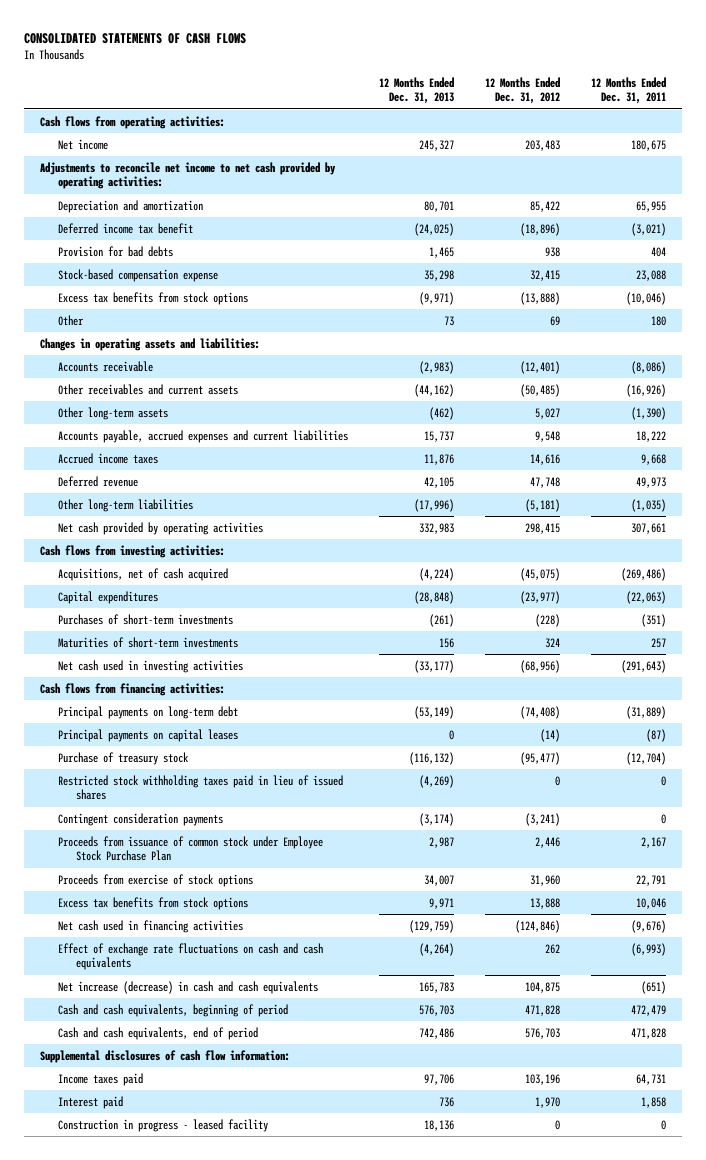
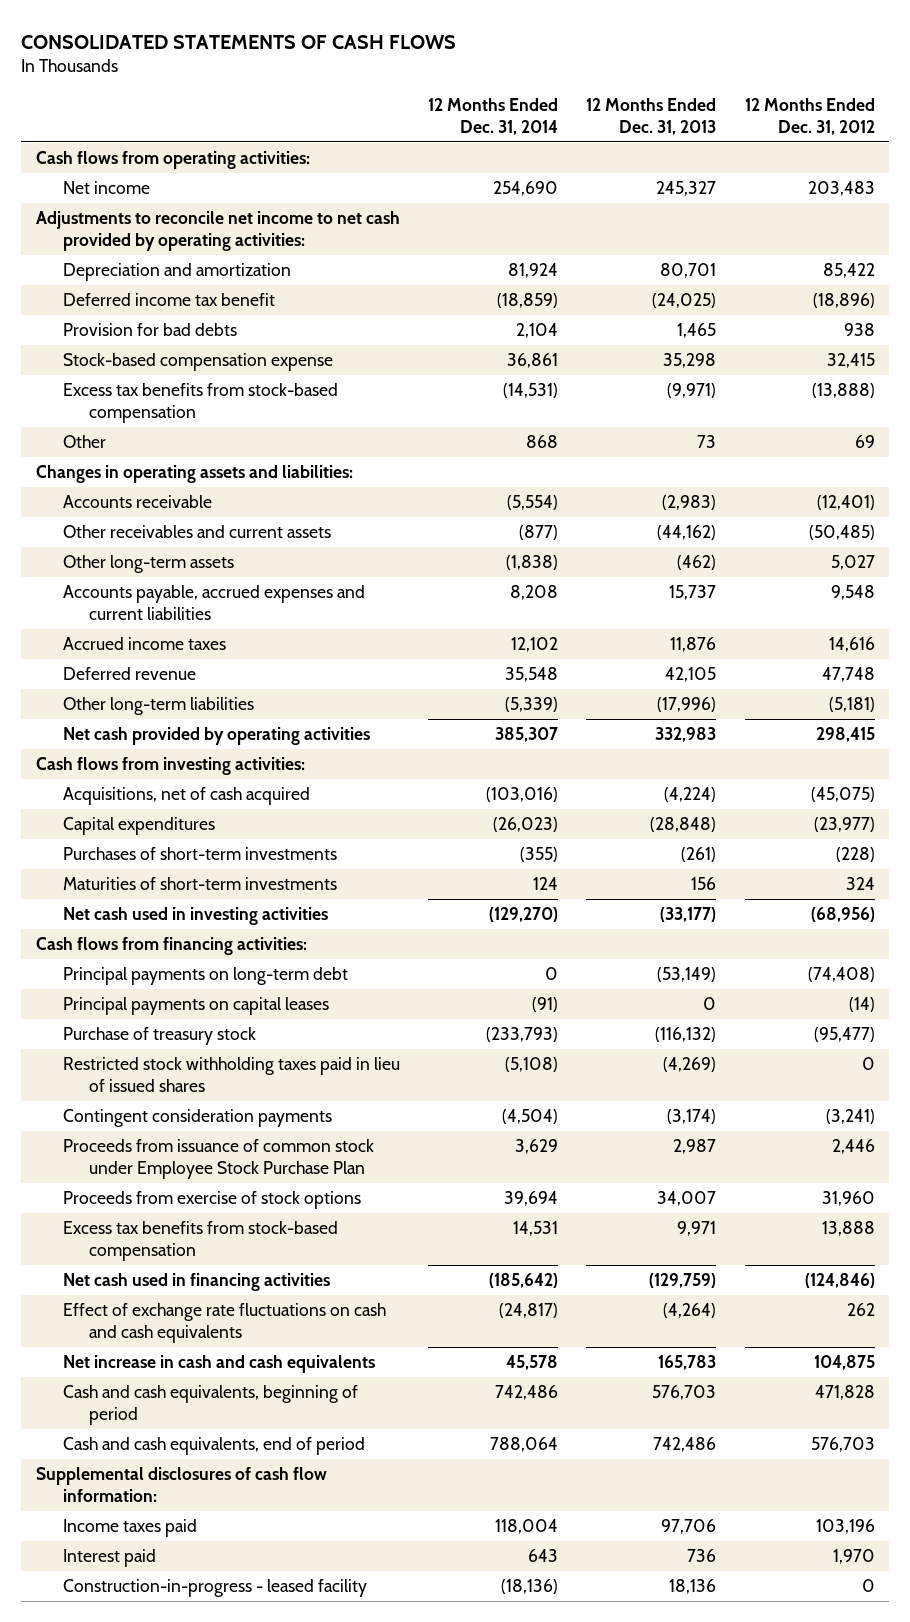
[591,76,667,105] 12 Months Ended Dec. 31, 2011 -> none
none -> [428,98,559,135] 12 Months Ended Dec. 31, 2014
[58,291,249,305] Excess tax benefits from stock options -> [62,383,338,423] Excess tax benefits from stock-based compensation
[58,896,249,910] Excess tax benefits from stock options -> [62,1221,338,1261] Excess tax benefits from stock-based compensation
[58,980,319,994] Net increase (decrease) in cash and cash equivalents -> [62,1355,375,1374] Net increase in cash and cash equivalents
[58,1118,269,1132] Construction in progress - leased facility -> [62,1579,367,1598] Construction-in-progress - leased facility

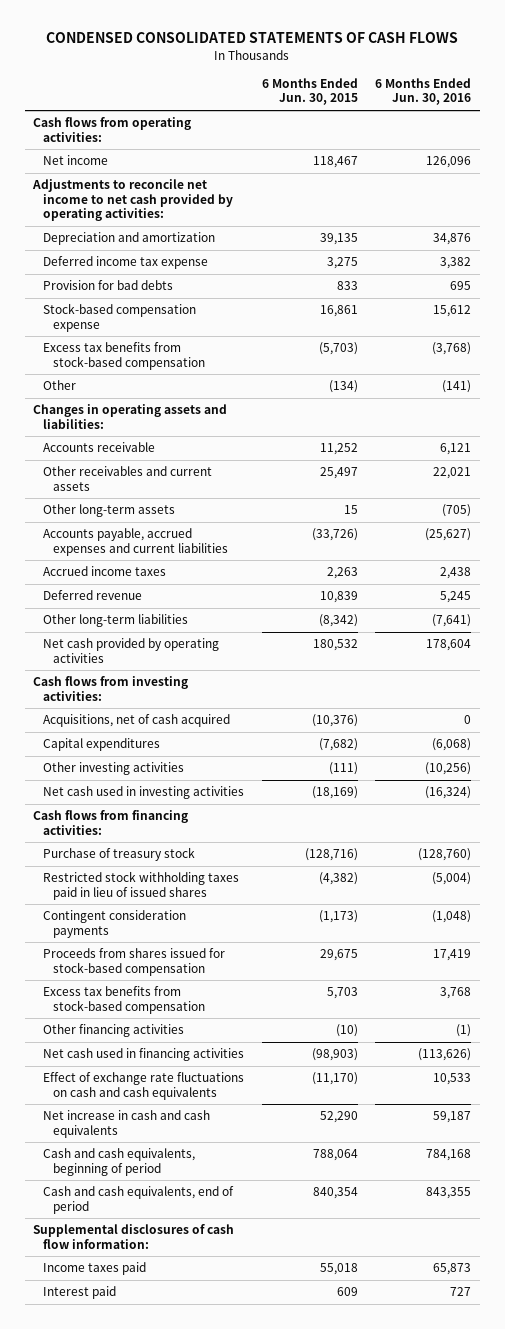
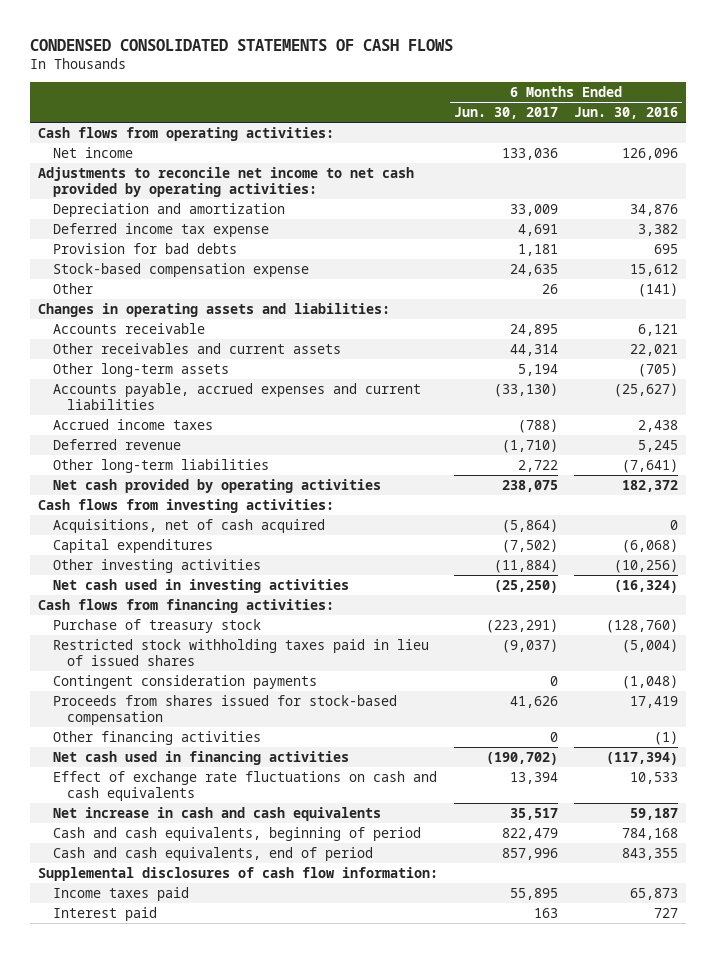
[261,78,358,106] 6 Months Ended Jun. 30, 2015 -> none
none -> [454,106,559,119] Jun. 30, 2017
[43,342,205,370] Excess tax benefits from stock-based compensation -> none
[426,639,472,652] 178,604 -> [622,479,679,492] 182,372
[43,986,205,1014] Excess tax benefits from stock-based compensation -> none
[418,1048,472,1062] (113,626) -> [606,751,679,765] (117,394)

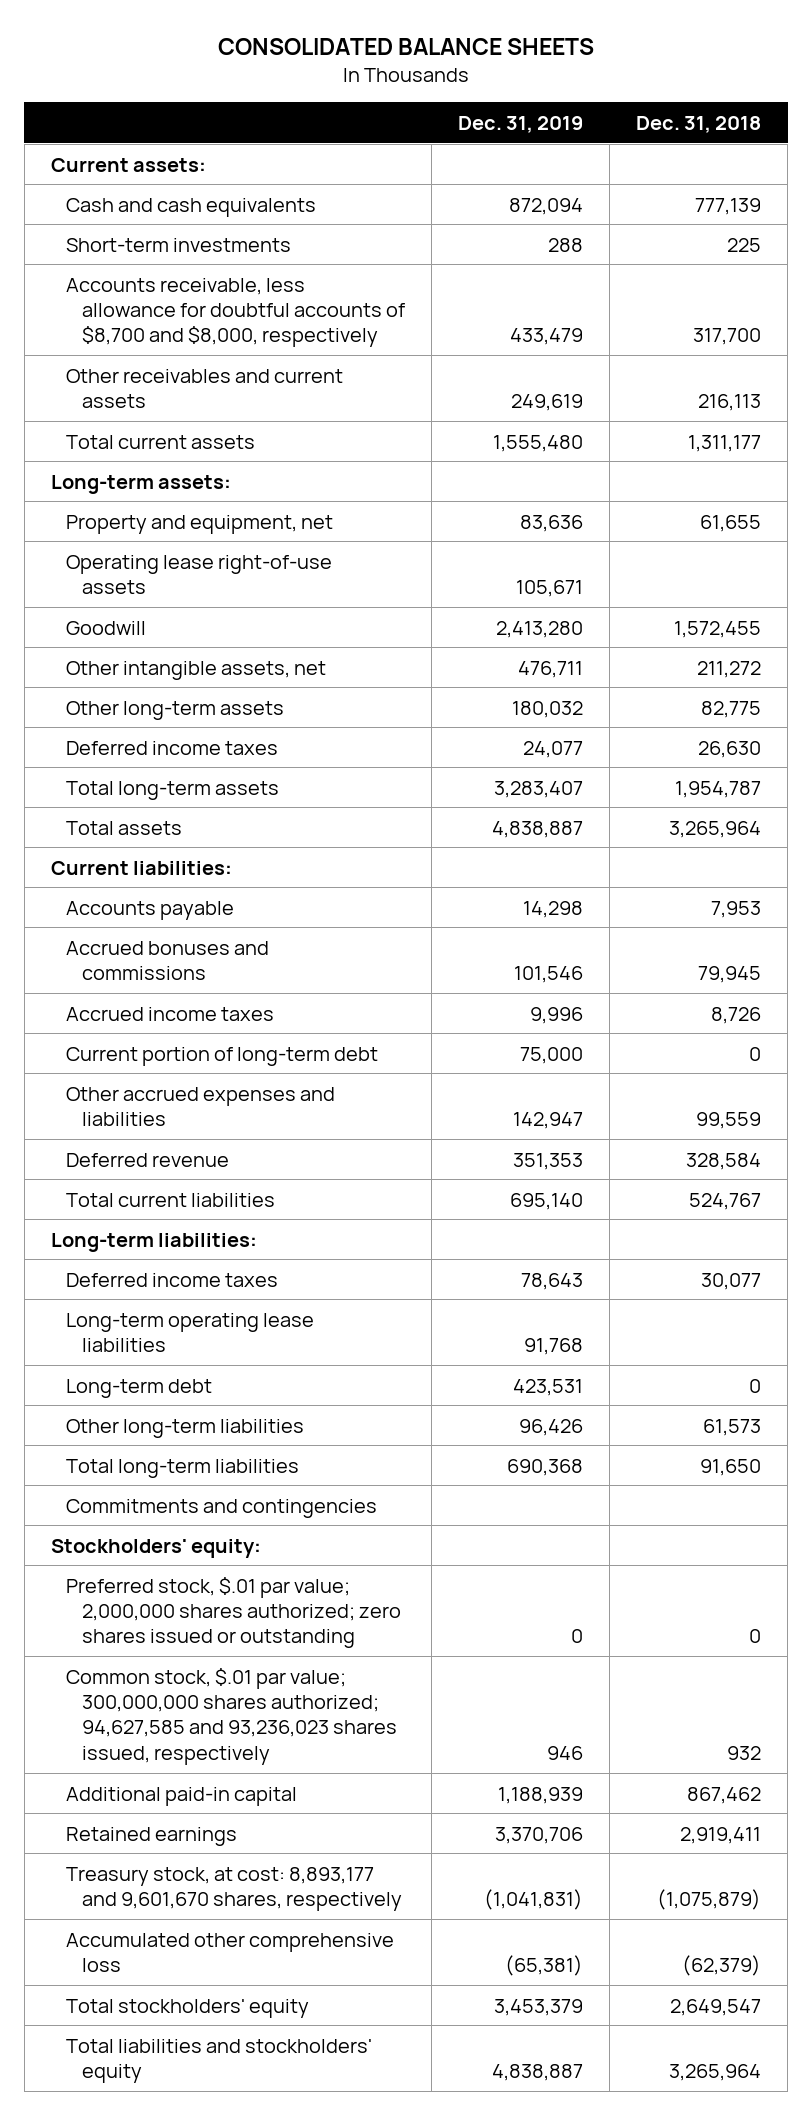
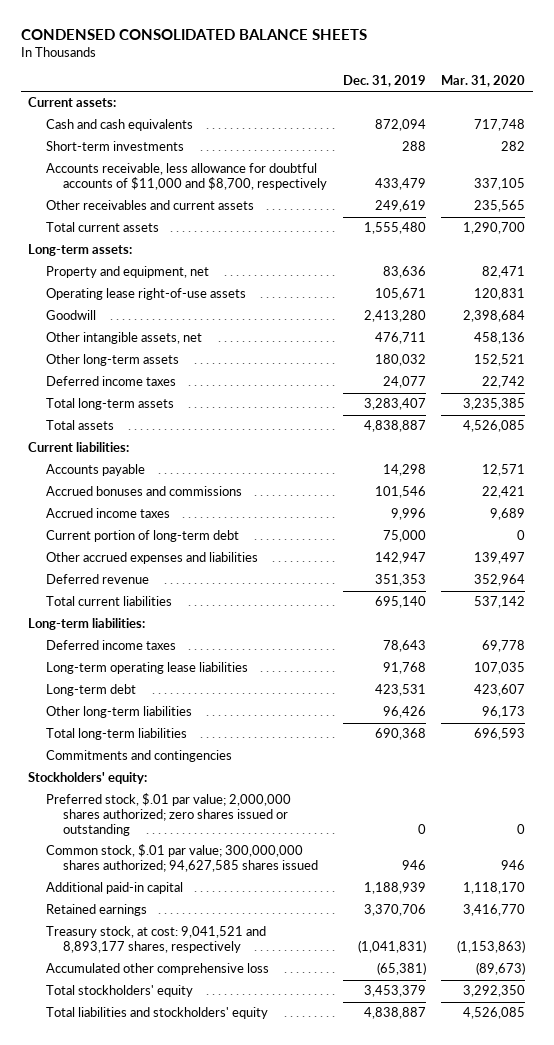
[217,38,594,56] CONSOLIDATED BALANCE SHEETS -> [20,29,367,41] CONDENSED CONSOLIDATED BALANCE SHEETS
[636,115,762,133] Dec. 31, 2018 -> none
none -> [441,74,526,87] Mar. 31, 2020
[66,277,405,348] Accounts receivable, less allowance for doubtful accounts of $8,700 and $8,000, respectively -> [45,163,328,191] Accounts receivable, less allowance for doubtful accounts of $11,000 and $8,700, respectively
[66,1667,397,1765] Common stock, $.01 par value; 300,000,000 shares authorized; 94,627,585 and 93,236,023 shares issued, respectively -> [45,844,319,873] Common stock, $.01 par value; 300,000,000 shares authorized; 94,627,585 shares issued
[66,1866,402,1911] Treasury stock, at cost: 8,893,177 and 9,601,670 shares, respectively -> [45,926,266,954] Treasury stock, at cost: 9,041,521 and 8,893,177 shares, respectively

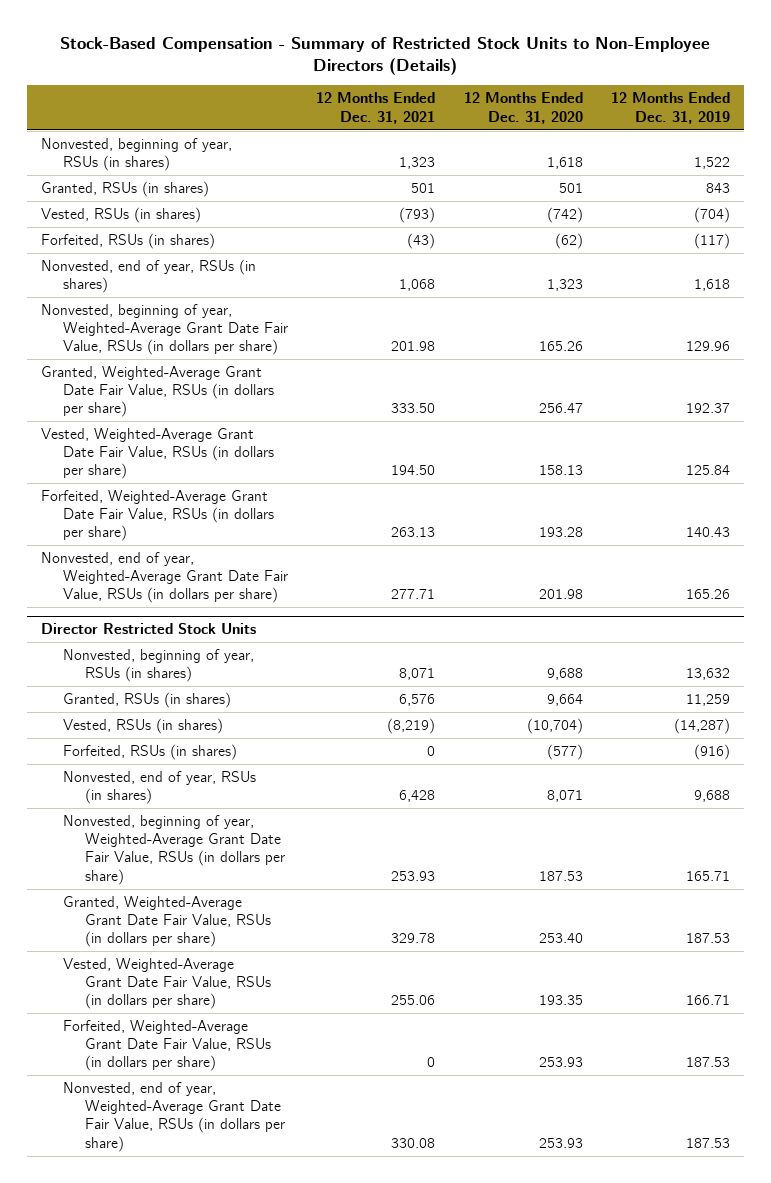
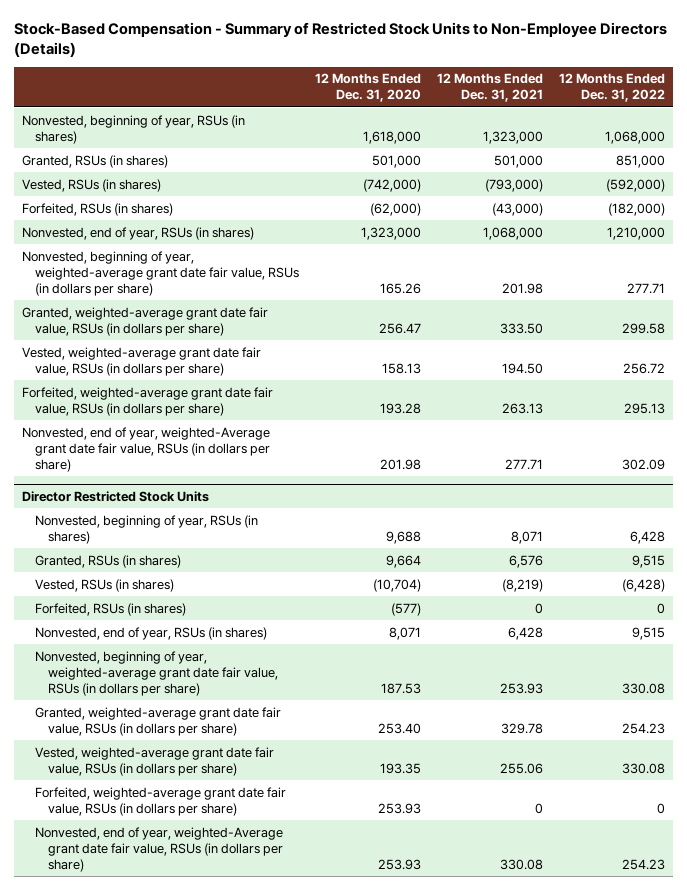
[611,92,731,124] 12 Months Ended Dec. 31, 2019 -> none
none -> [559,73,666,103] 12 Months Ended Dec. 31, 2022
[399,157,436,170] 1,323 -> [482,130,543,144] 1,323,000
[546,157,583,170] 1,618 -> [362,130,421,144] 1,618,000
[411,182,436,193] 501 -> [493,154,543,168] 501,000
[558,182,583,193] 501 -> [371,154,421,168] 501,000
[399,206,436,223] (793) -> [484,178,543,192] (793,000)
[546,206,583,223] (742) -> [362,178,421,192] (742,000)
[407,232,436,249] (43) -> [491,202,543,216] (43,000)
[554,232,583,249] (62) -> [369,202,421,216] (62,000)
[399,279,436,292] 1,068 -> [482,226,543,240] 1,068,000
[546,279,583,292] 1,323 -> [360,226,421,240] 1,323,000
[40,303,288,356] Nonvested, beginning of year, Weighted-Average Grant Date Fair Value, RSUs (in dollars per share) -> [21,250,299,296] Nonvested, beginning of year, weighted-average grant date fair value, RSUs (in dollars per share)
[40,365,274,418] Granted, Weighted-Average Grant Date Fair Value, RSUs (in dollars per share) -> [21,306,268,336] Granted, weighted-average grant date fair value, RSUs (in dollars per share)
[40,427,274,480] Vested, Weighted-Average Grant Date Fair Value, RSUs (in dollars per share) -> [21,346,261,376] Vested, weighted-average grant date fair value, RSUs (in dollars per share)
[40,489,274,542] Forfeited, Weighted-Average Grant Date Fair Value, RSUs (in dollars per share) -> [21,386,273,416] Forfeited, weighted-average grant date fair value, RSUs (in dollars per share)
[40,551,288,604] Nonvested, end of year, Weighted-Average Grant Date Fair Value, RSUs (in dollars per share) -> [21,426,270,472] Nonvested, end of year, weighted-Average grant date fair value, RSUs (in dollars per share)
[62,814,285,885] Nonvested, beginning of year, Weighted-Average Grant Date Fair Value, RSUs (in dollars per share) -> [34,650,279,696] Nonvested, beginning of year, weighted-average grant date fair value, RSUs (in dollars per share)
[62,895,271,948] Granted, Weighted-Average Grant Date Fair Value, RSUs (in dollars per share) -> [34,706,281,736] Granted, weighted-average grant date fair value, RSUs (in dollars per share)
[62,957,271,1010] Vested, Weighted-Average Grant Date Fair Value, RSUs (in dollars per share) -> [34,746,274,776] Vested, weighted-average grant date fair value, RSUs (in dollars per share)
[62,1019,271,1072] Forfeited, Weighted-Average Grant Date Fair Value, RSUs (in dollars per share) -> [34,786,286,816] Forfeited, weighted-average grant date fair value, RSUs (in dollars per share)
[62,1081,285,1152] Nonvested, end of year, Weighted-Average Grant Date Fair Value, RSUs (in dollars per share) -> [34,826,284,872] Nonvested, end of year, weighted-Average grant date fair value, RSUs (in dollars per share)

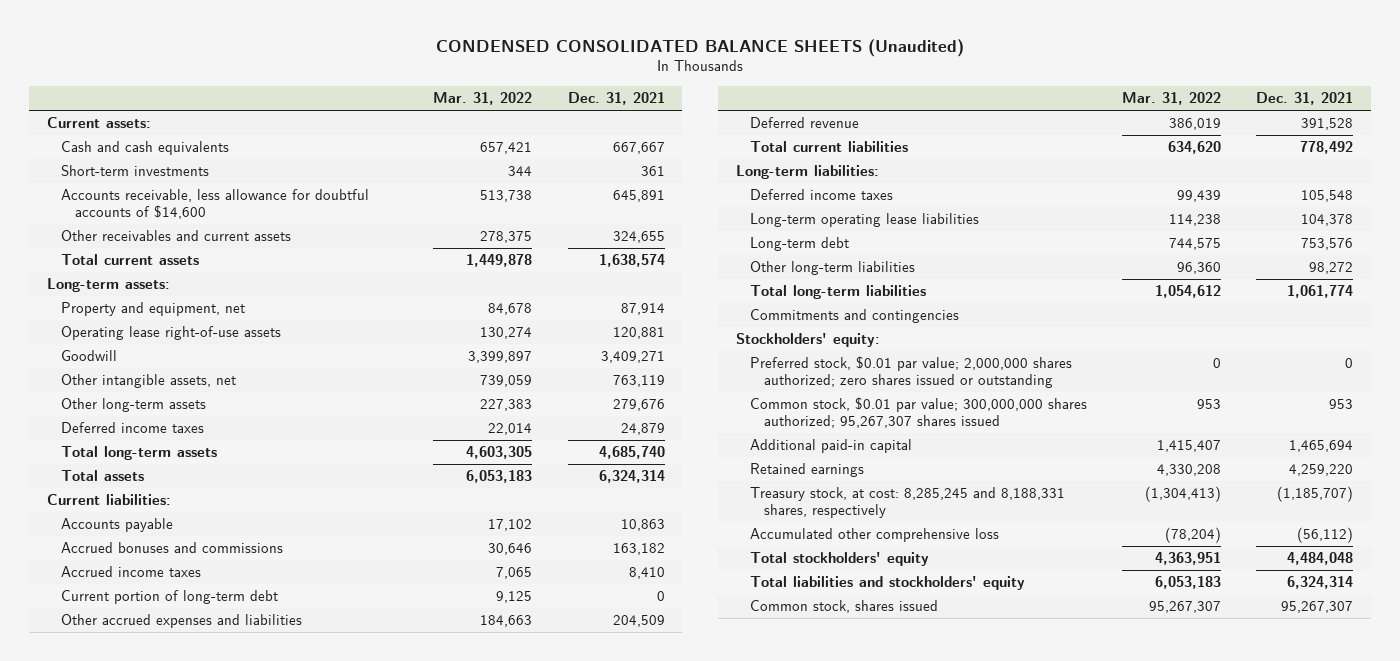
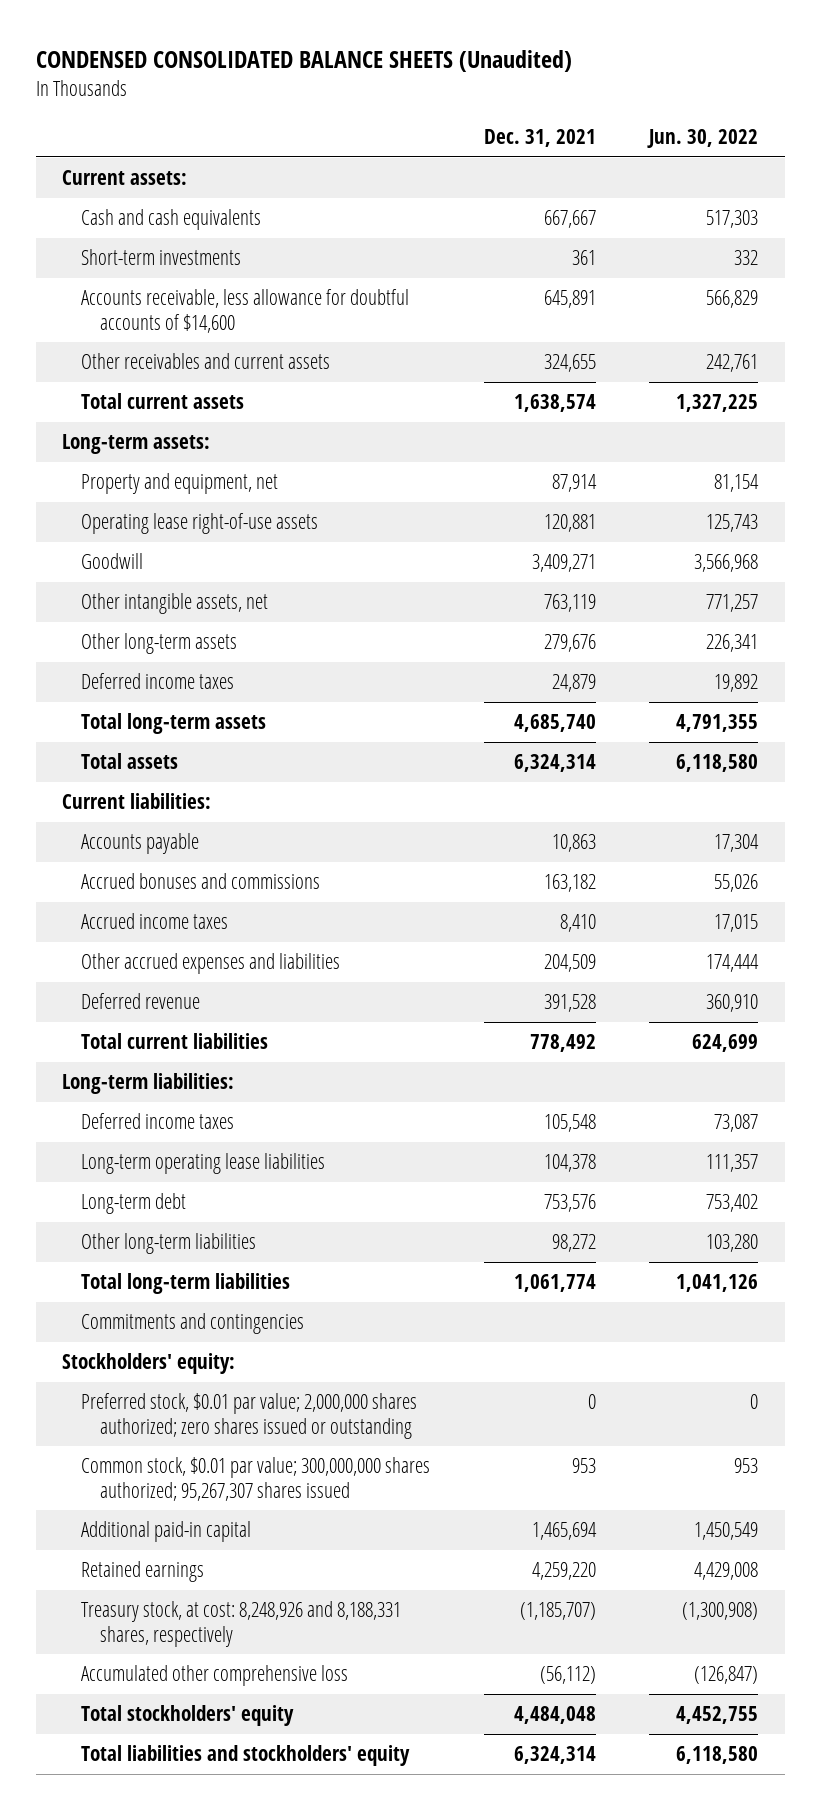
[433,92,533,106] Mar. 31, 2022 -> none
none -> [647,129,759,149] Jun. 30, 2022
[60,590,278,605] Current portion of long-term debt -> none
[749,487,1065,519] Treasury stock, at cost: 8,285,245 and 8,188,331 shares, respectively -> [81,1601,402,1647] Treasury stock, at cost: 8,248,926 and 8,188,331 shares, respectively
[749,600,938,614] Common stock, shares issued -> none

